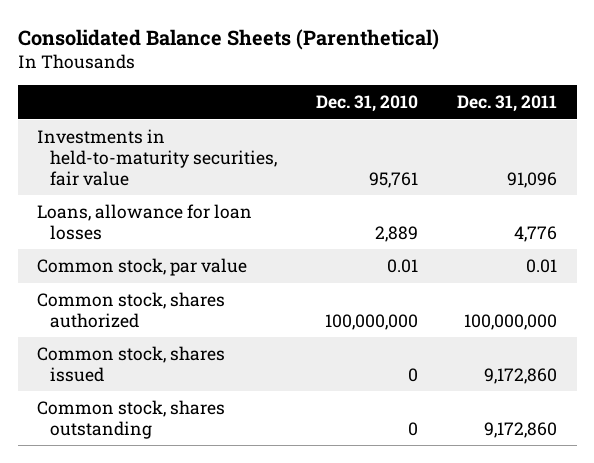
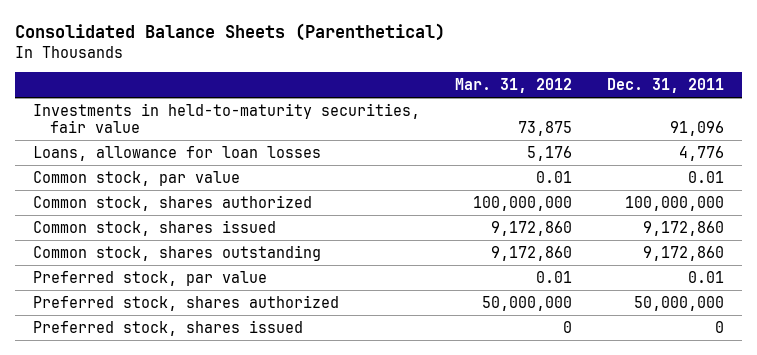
[316,95,419,113] Dec. 31, 2010 -> none
none -> [454,78,572,94] Mar. 31, 2012
none -> [32,270,267,286] Preferred stock, par value
none -> [32,294,339,311] Preferred stock, shares authorized
none -> [32,319,303,336] Preferred stock, shares issued

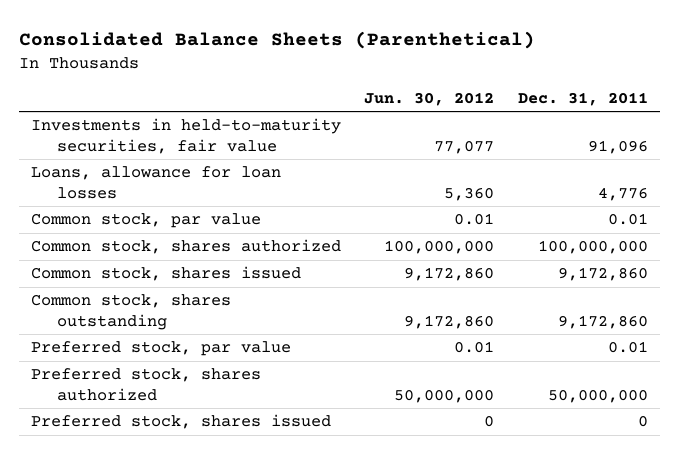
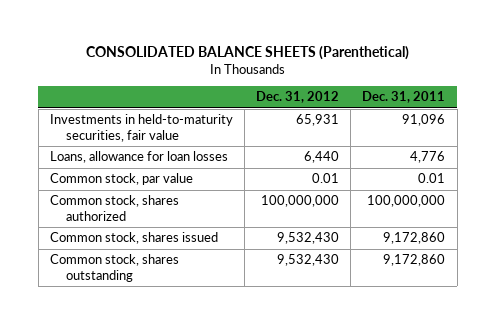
[18,30,535,49] Consolidated Balance Sheets (Parenthetical) -> [85,46,409,61] CONSOLIDATED BALANCE SHEETS (Parenthetical)
[364,91,495,106] Jun. 30, 2012 -> none
none -> [256,91,340,104] Dec. 31, 2012
[30,341,291,357] Preferred stock, par value -> none
[30,368,261,401] Preferred stock, shares authorized -> none
[30,414,331,430] Preferred stock, shares issued -> none

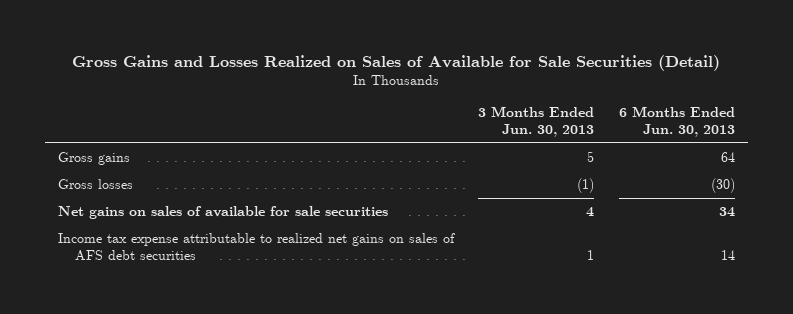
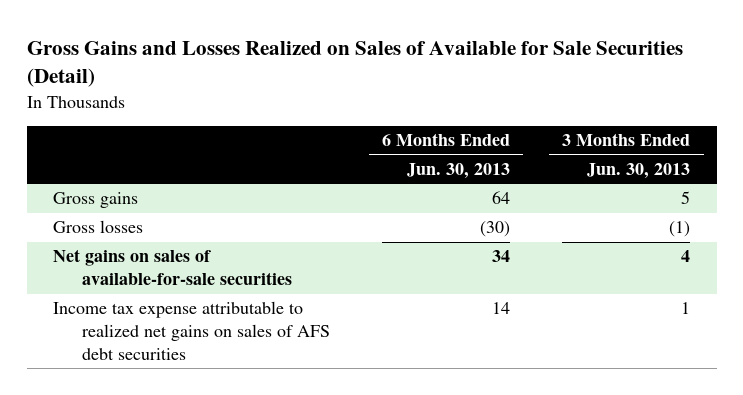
[57,206,388,220] Net gains on sales of available for sale securities -> [52,249,292,286] Net gains on sales of available-for-sale securities

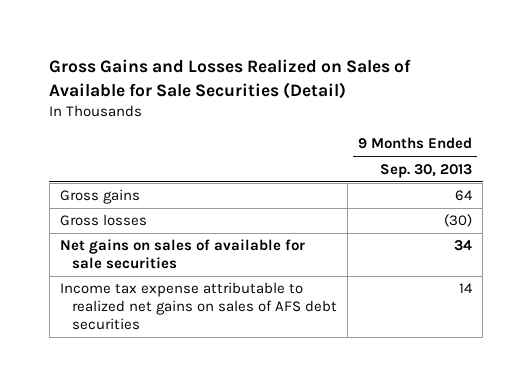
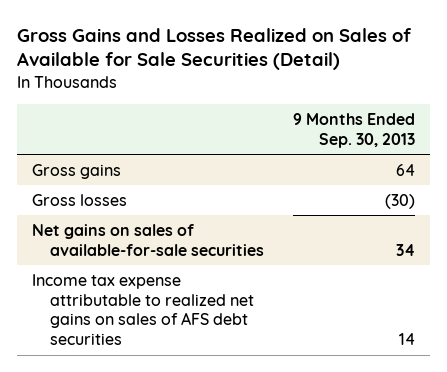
[59,239,305,270] Net gains on sales of available for sale securities -> [31,223,265,256] Net gains on sales of available-for-sale securities

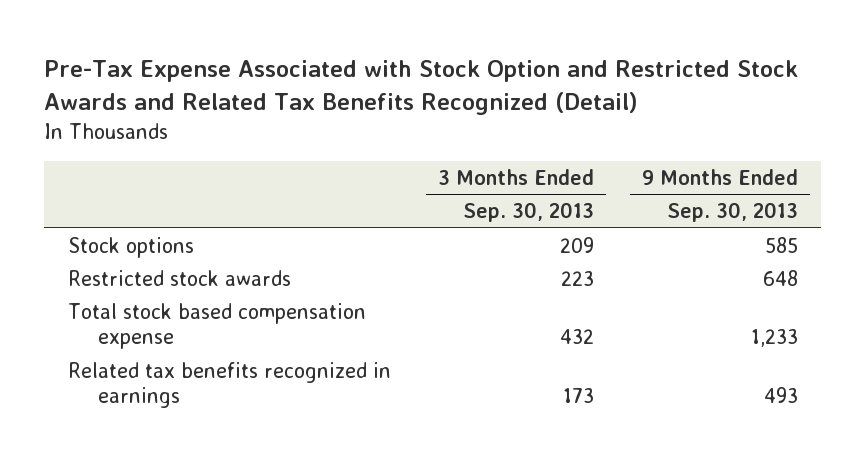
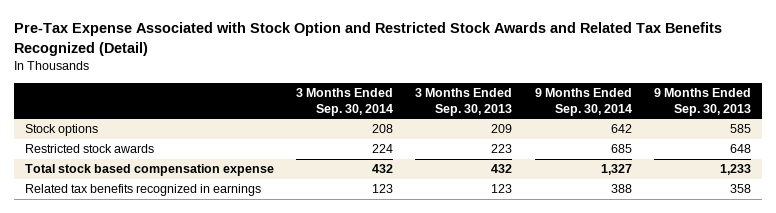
none -> [296,87,394,116] 3 Months Ended Sep. 30, 2014
none -> [534,87,632,116] 9 Months Ended Sep. 30, 2014
[563,388,595,404] 173 -> [491,184,513,194] 123
[763,387,798,404] 493 -> [729,184,751,194] 358

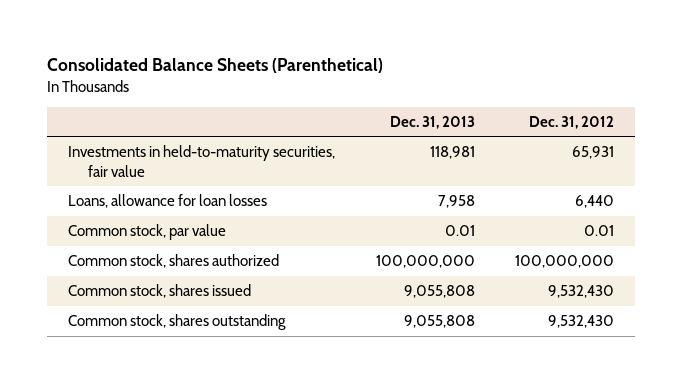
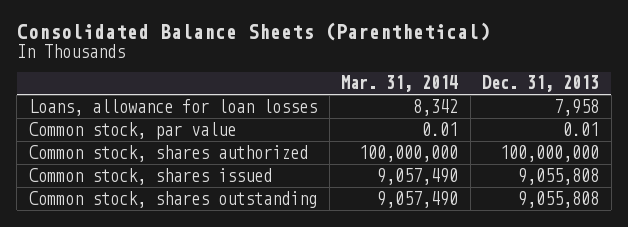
[529,115,615,129] Dec. 31, 2012 -> none
none -> [341,75,459,93] Mar. 31, 2014
[67,145,335,177] Investments in held-to-maturity securities, fair value -> none

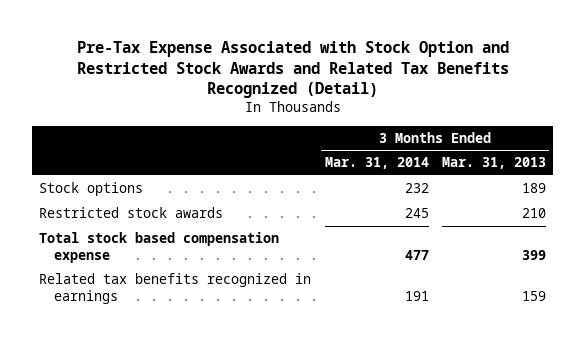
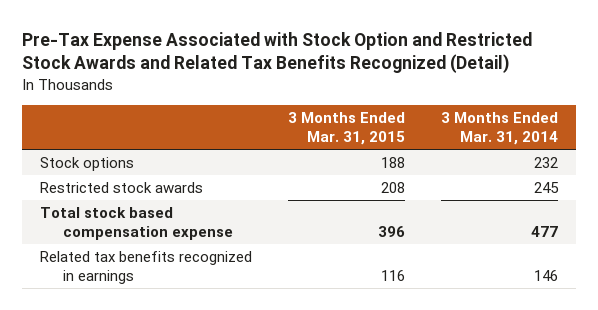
[442,157,547,170] Mar. 31, 2013 -> none
none -> [288,111,406,146] 3 Months Ended Mar. 31, 2015
[404,290,429,301] 191 -> [534,270,559,282] 146

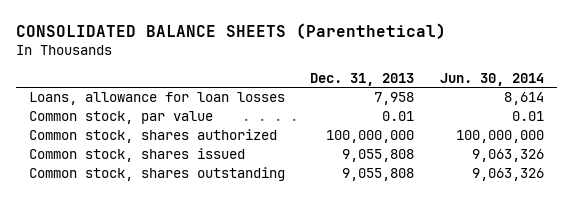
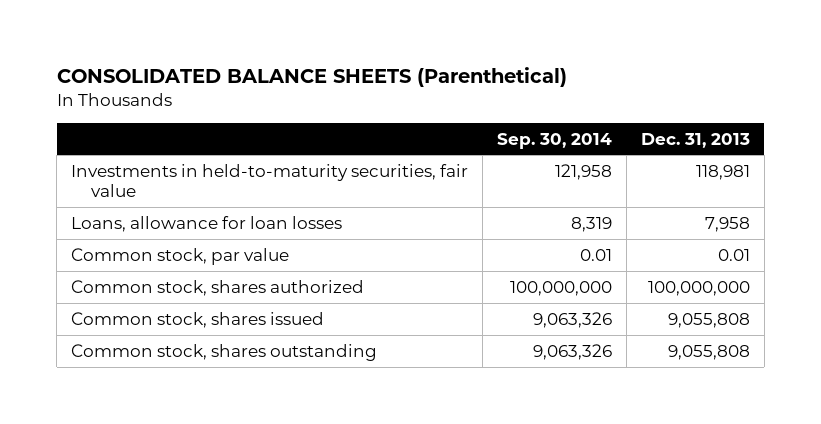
[440,72,545,86] Jun. 30, 2014 -> none
none -> [496,132,612,149] Sep. 30, 2014
none -> [71,163,469,197] Investments in held-to-maturity securities, fair value

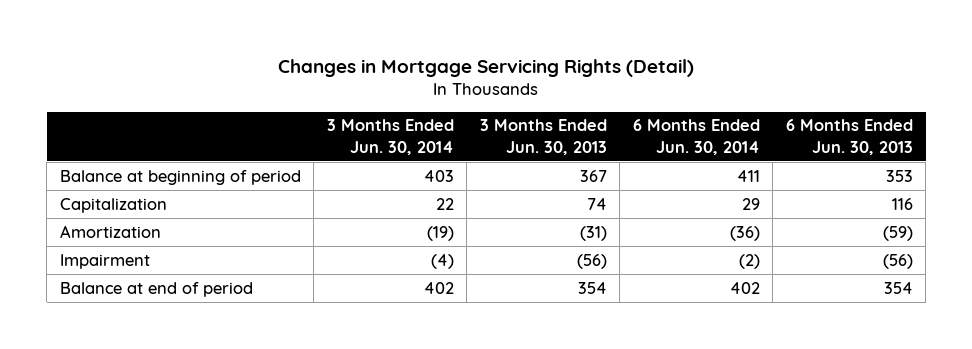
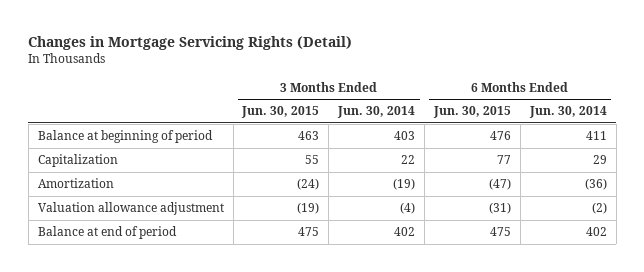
[479,119,607,155] 3 Months Ended Jun. 30, 2013 -> none
[785,119,913,155] 6 Months Ended Jun. 30, 2013 -> none
none -> [241,106,320,119] Jun. 30, 2015
none -> [432,106,511,119] Jun. 30, 2015
[59,253,150,269] Impairment -> none
none -> [37,202,224,216] Valuation allowance adjustment

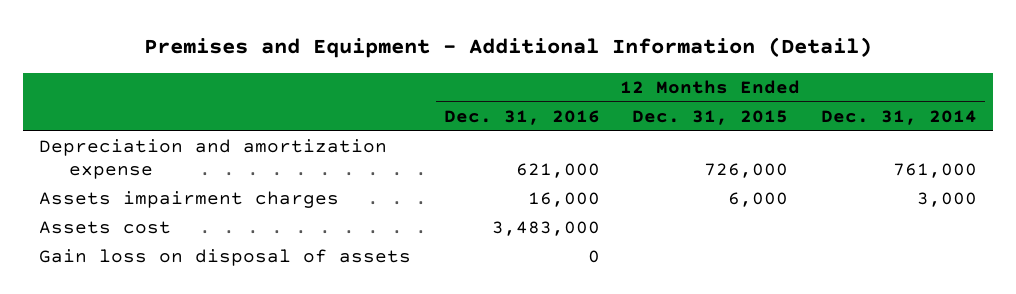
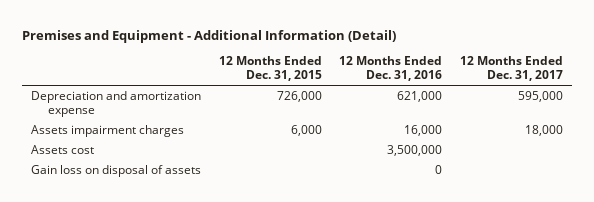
[820,110,977,126] Dec. 31, 2014 -> none
none -> [459,56,563,82] 12 Months Ended Dec. 31, 2017
[491,221,600,237] 3,483,000 -> [387,144,443,156] 3,500,000

